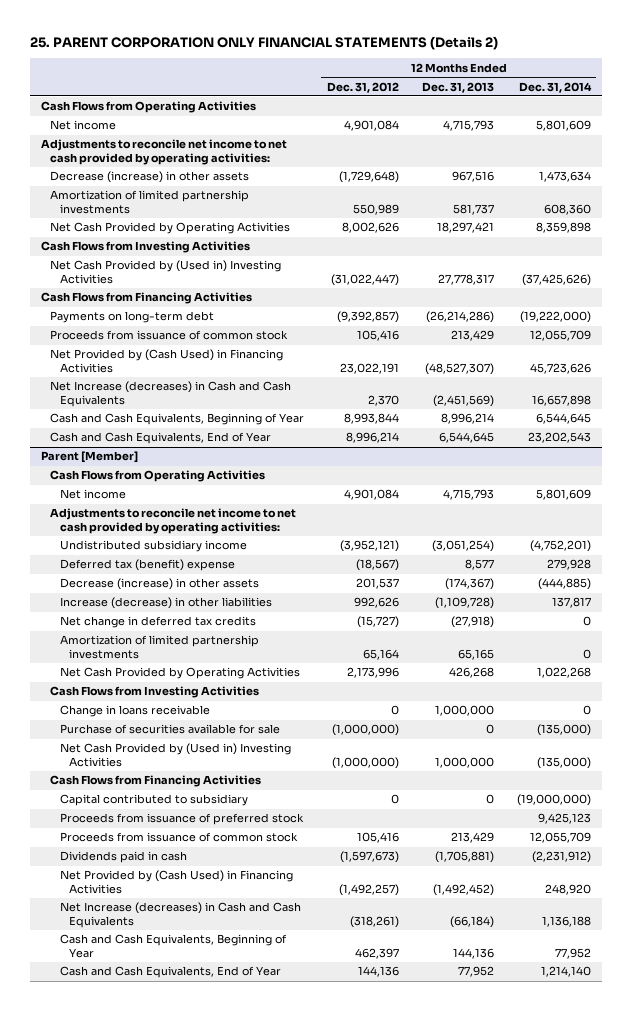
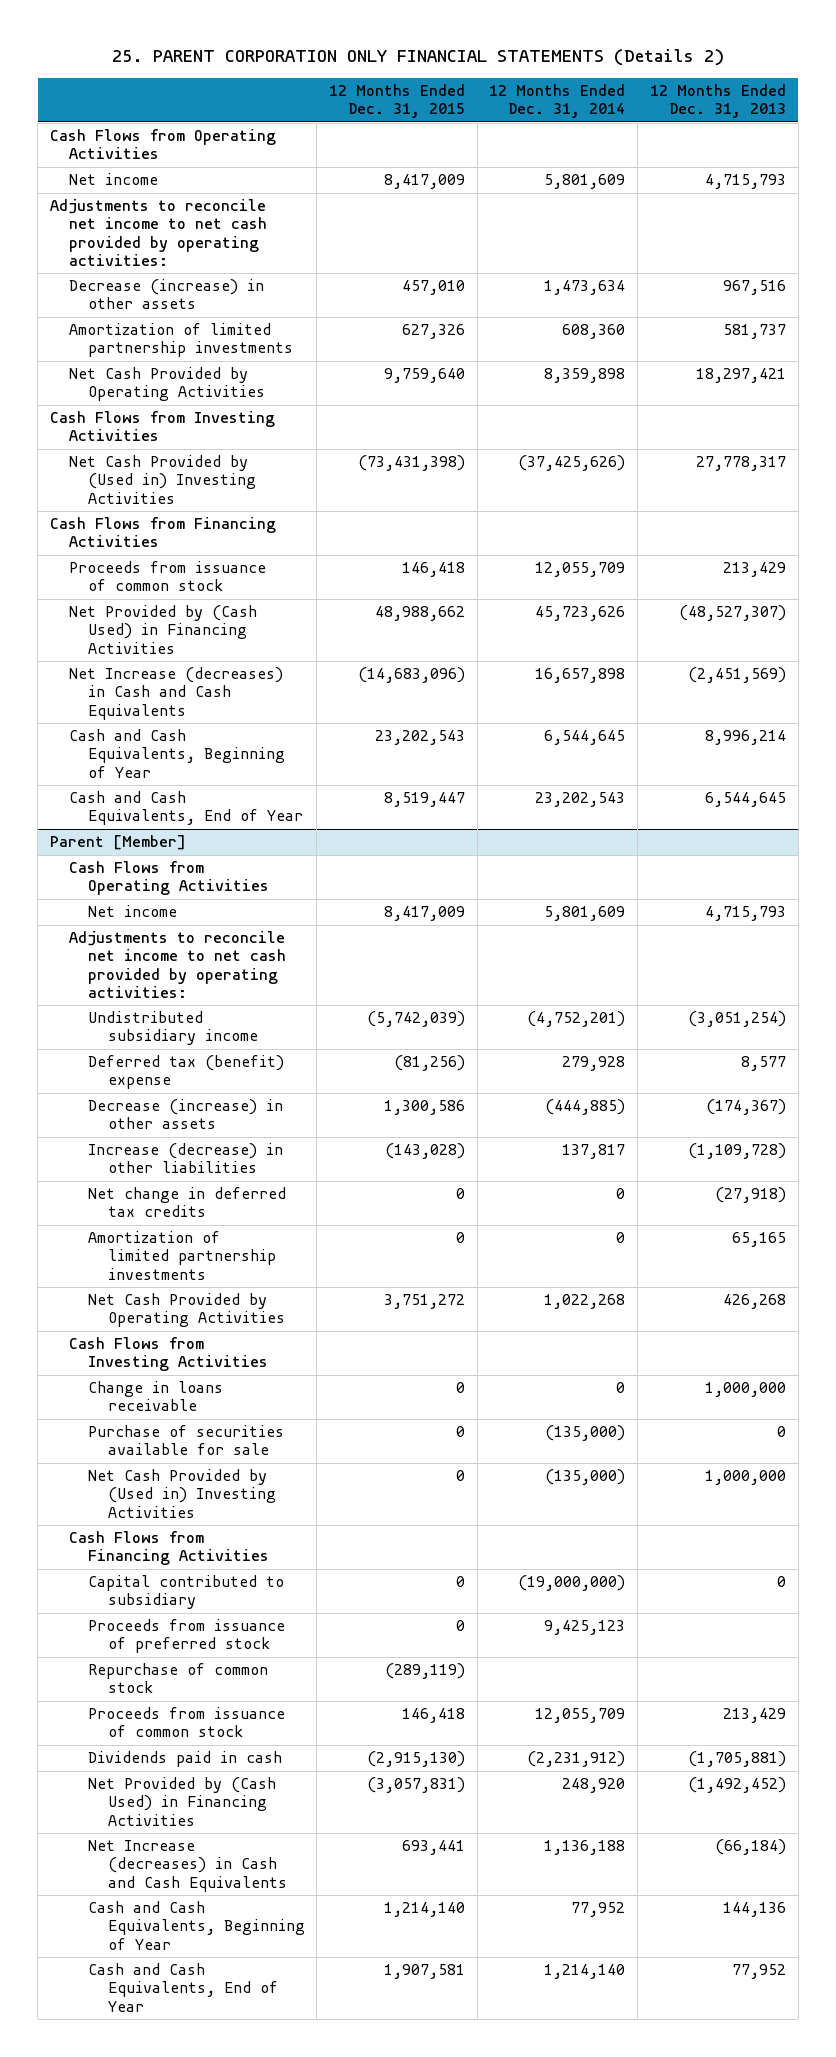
[327,81,400,93] Dec. 31, 2012 -> none
none -> [329,84,466,119] 12 Months Ended Dec. 31, 2015
[50,311,215,324] Payments on long-term debt -> none
none -> [88,1663,269,1694] Repurchase of common stock

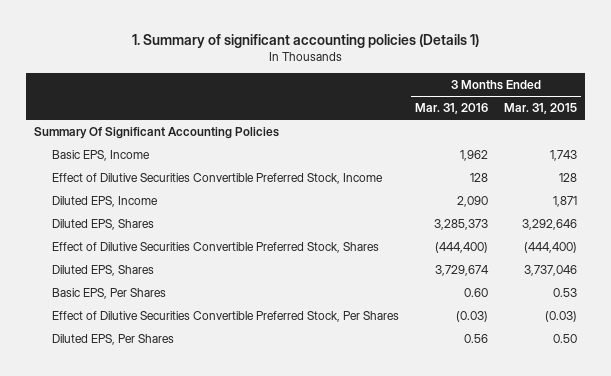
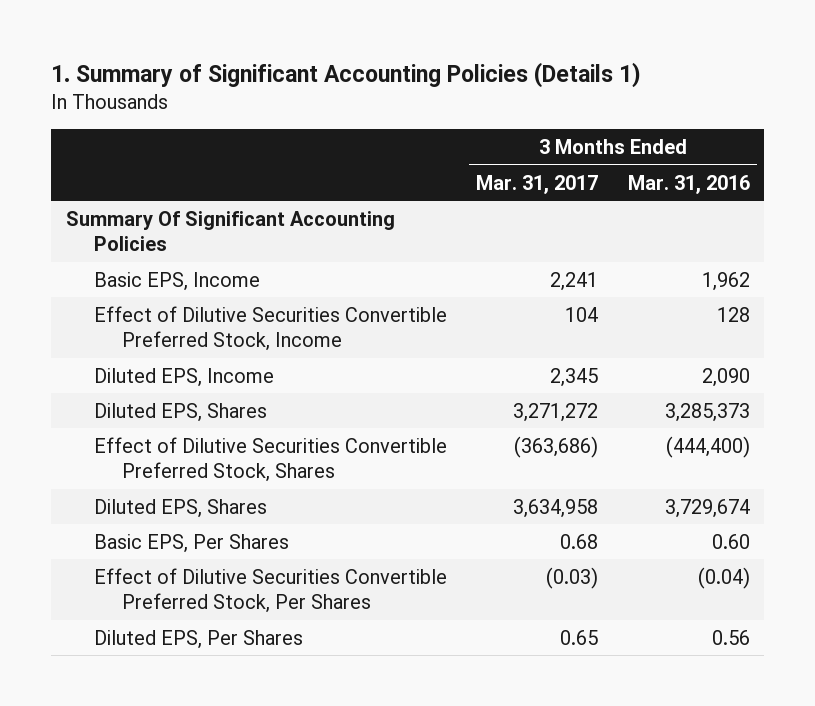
[131,33,479,48] 1. Summary of significant accounting policies (Details 1) -> [50,62,641,89] 1. Summary of Significant Accounting Policies (Details 1)
[503,103,577,115] Mar. 31, 2015 -> none
none -> [476,174,599,194] Mar. 31, 2017
[455,310,488,322] (0.03) -> [697,566,750,589] (0.04)

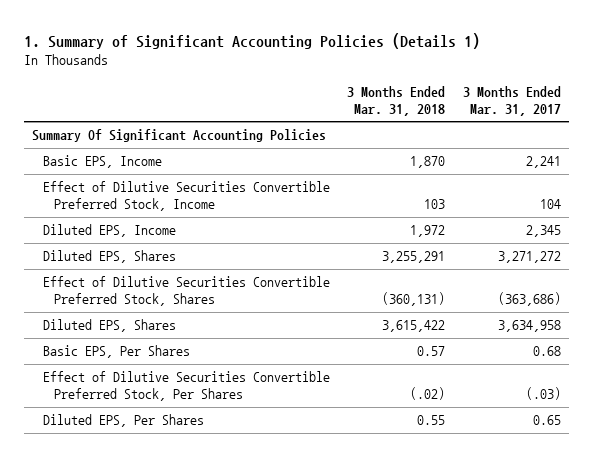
[627,174,750,194] Mar. 31, 2016 -> none
none -> [347,85,446,116] 3 Months Ended Mar. 31, 2018
[546,566,599,589] (0.03) -> [525,387,561,401] (.03)

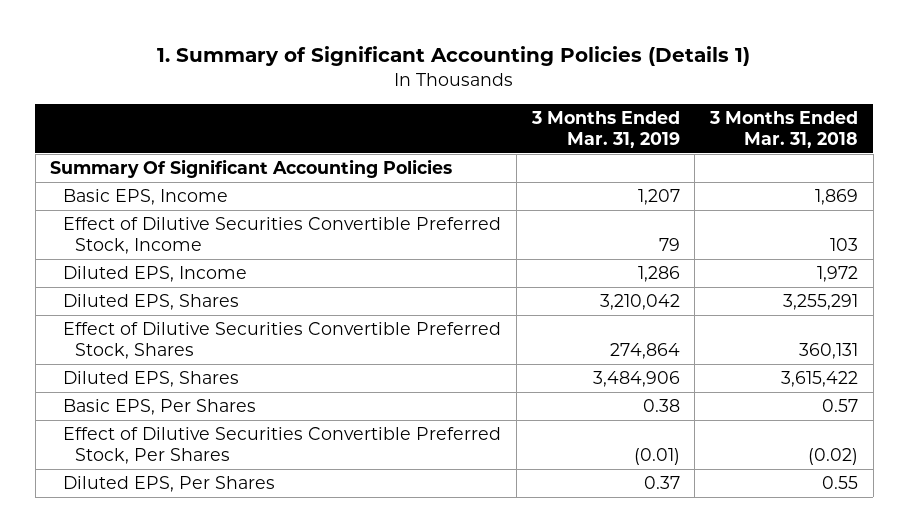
[462,85,561,116] 3 Months Ended Mar. 31, 2017 -> none
none -> [530,110,680,148] 3 Months Ended Mar. 31, 2019
[410,156,446,169] 1,870 -> [815,188,859,205] 1,869
[382,292,446,307] (360,131) -> [799,343,859,360] 360,131
[410,387,446,401] (.02) -> [808,448,859,466] (0.02)

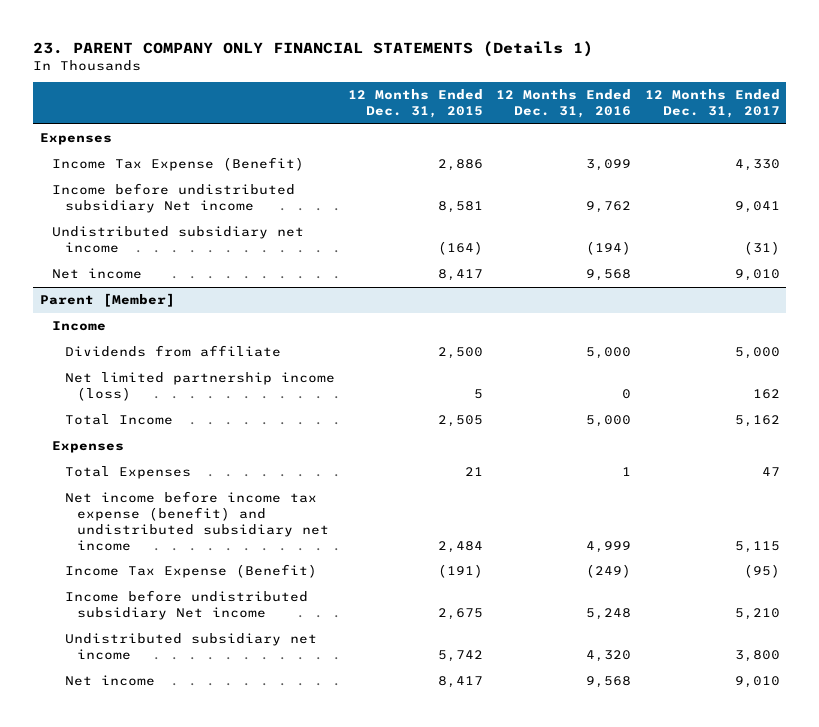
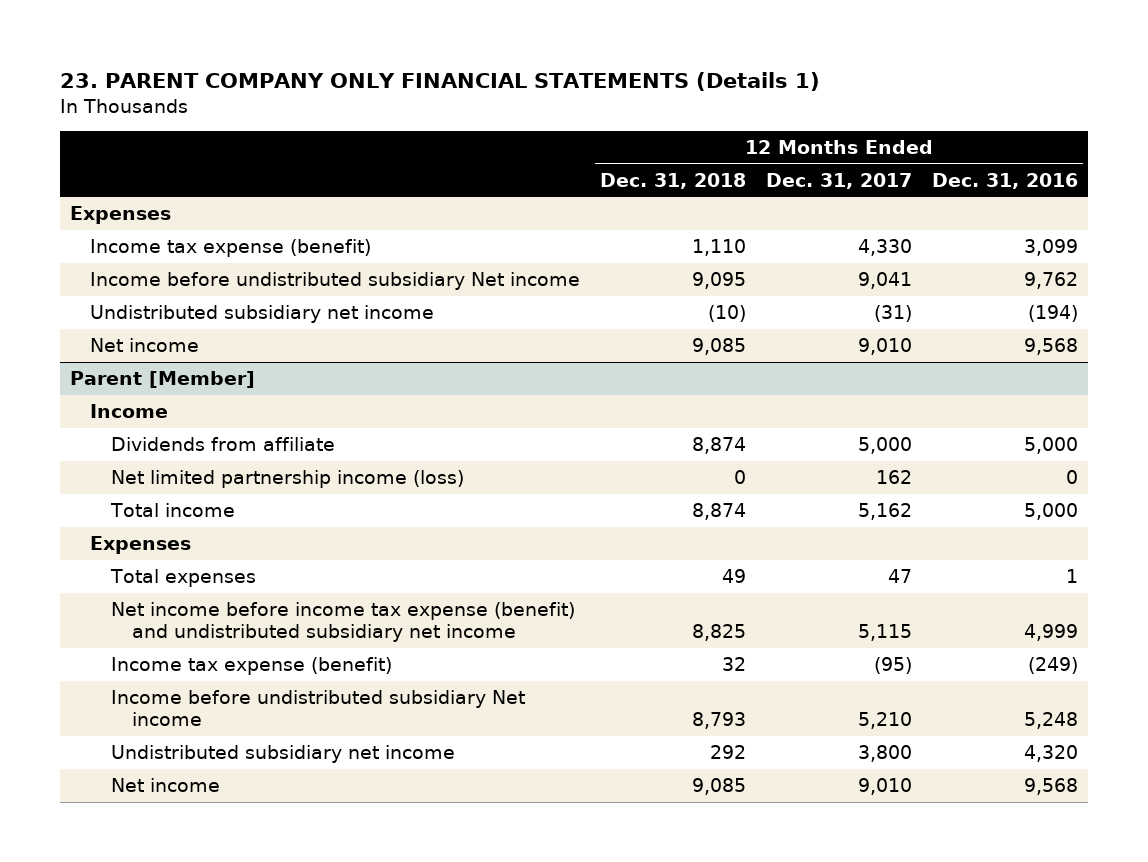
[348,89,484,119] 12 Months Ended Dec. 31, 2015 -> none
none -> [600,172,747,189] Dec. 31, 2018
[52,157,305,172] Income Tax Expense (Benefit) -> [90,239,372,258] Income tax expense (benefit)
[64,414,173,426] Total Income -> [110,503,236,518] Total income
[64,466,191,480] Total Expenses -> [110,569,257,588] Total expenses
[64,564,317,579] Income Tax Expense (Benefit) -> [111,657,393,676] Income tax expense (benefit)

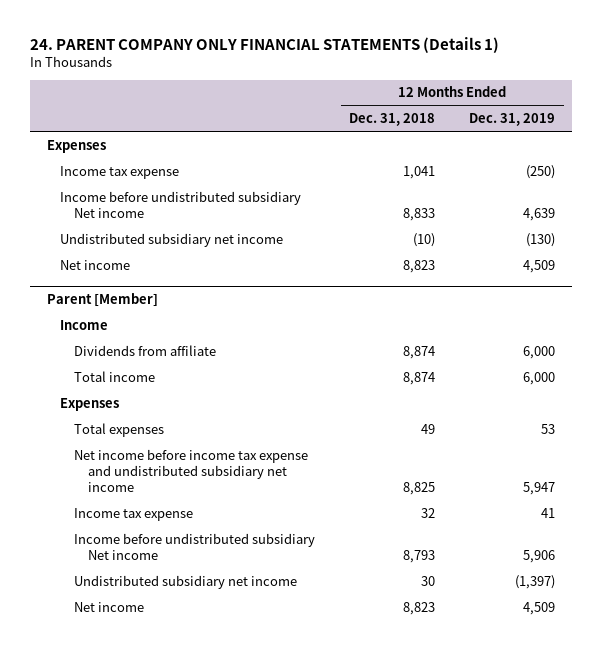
[59,72,820,92] 23. PARENT COMPANY ONLY FINANCIAL STATEMENTS (Details 1) -> [29,36,499,53] 24. PARENT COMPANY ONLY FINANCIAL STATEMENTS (Details 1)
[766,172,913,189] Dec. 31, 2017 -> none
[932,172,1079,189] Dec. 31, 2016 -> none
none -> [469,112,556,126] Dec. 31, 2019
[90,239,372,258] Income tax expense (benefit) -> [60,165,180,179] Income tax expense
[692,239,747,257] 1,110 -> [403,165,436,179] 1,041
[692,272,747,290] 9,095 -> [403,207,436,221] 8,833
[692,338,747,356] 9,085 -> [403,259,436,273] 8,823
[111,470,465,489] Net limited partnership income (loss) -> none
[111,602,576,643] Net income before income tax expense (benefit) and undistributed subsidiary net income -> [73,448,308,492] Net income before income tax expense and undistributed subsidiary net income
[111,657,393,676] Income tax expense (benefit) -> [73,507,193,521] Income tax expense
[710,745,747,760] 292 -> [421,575,436,586] 30
[692,778,747,796] 9,085 -> [403,601,436,615] 8,823

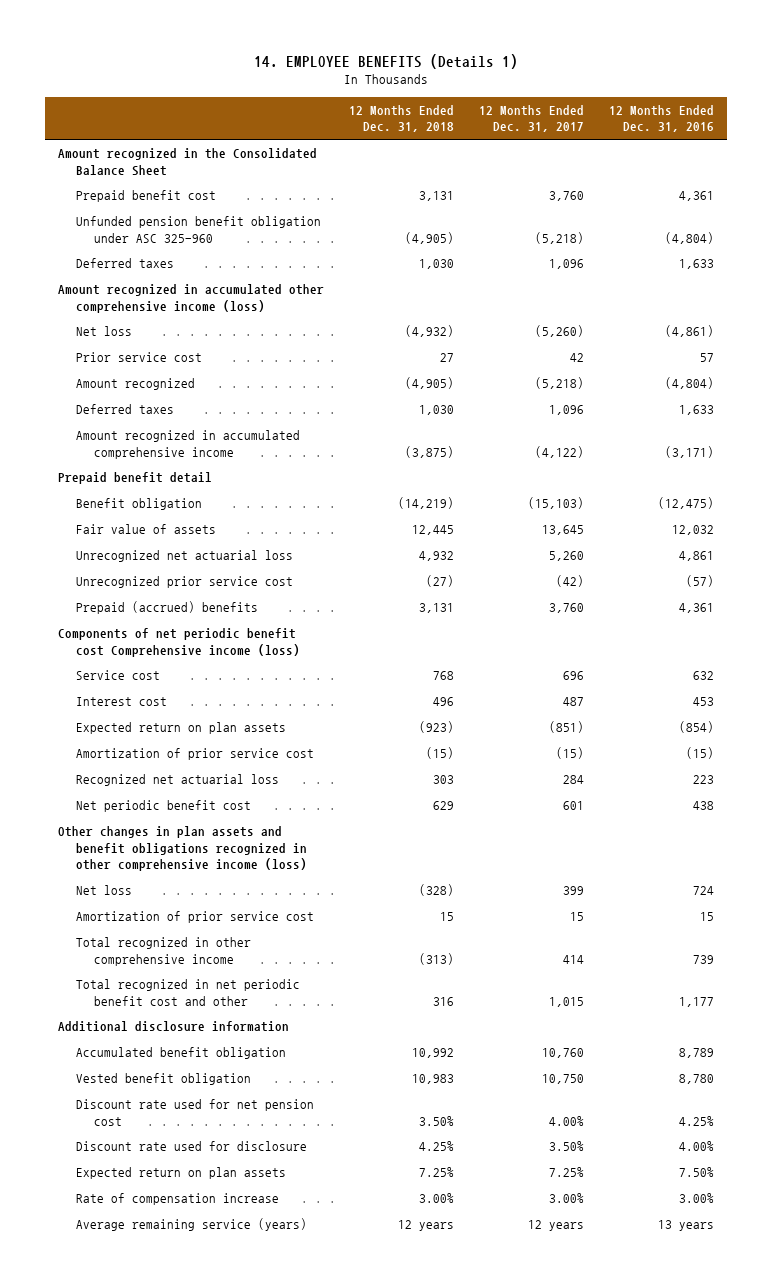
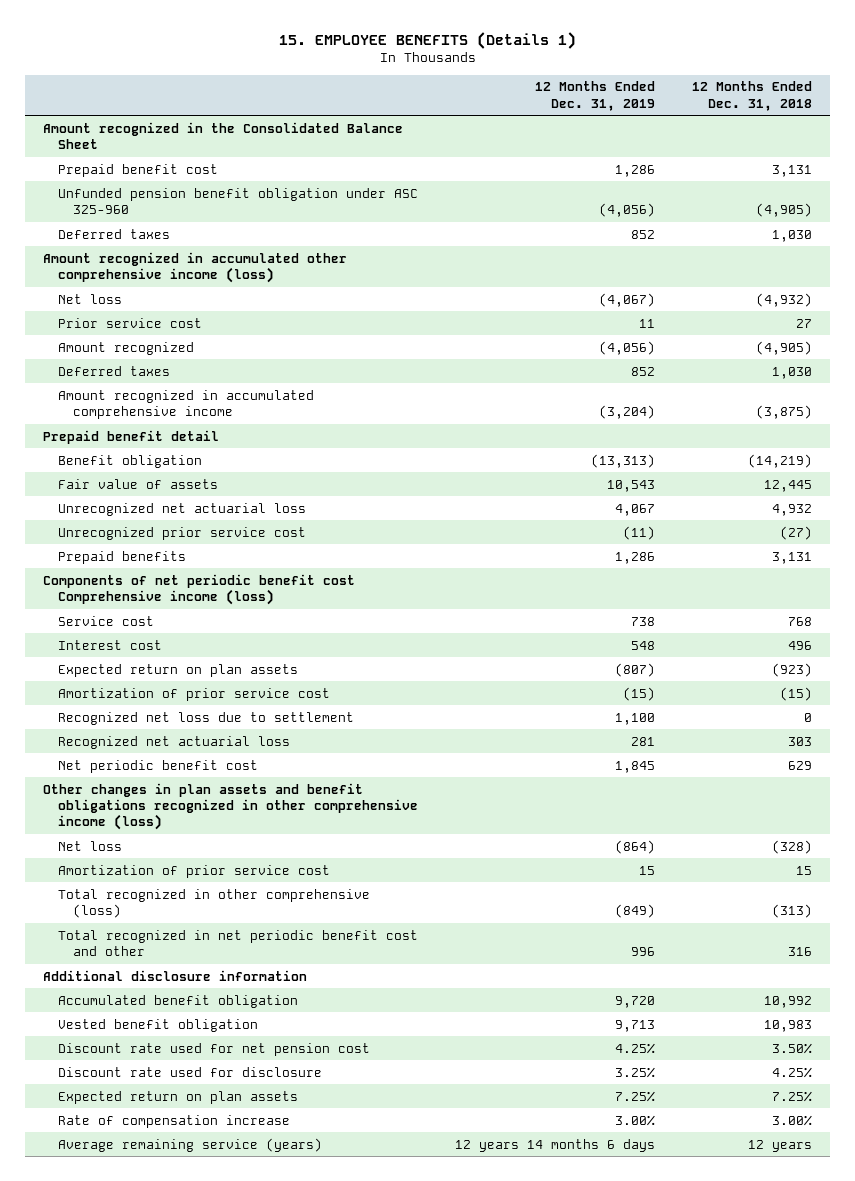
[254,53,519,69] 14. EMPLOYEE BENEFITS (Details 1) -> [278,31,576,49] 15. EMPLOYEE BENEFITS (Details 1)
[479,104,585,133] 12 Months Ended Dec. 31, 2017 -> none
[609,104,715,133] 12 Months Ended Dec. 31, 2016 -> none
none -> [534,81,655,111] 12 Months Ended Dec. 31, 2019
[76,601,259,615] Prepaid (accrued) benefits -> [58,550,187,564] Prepaid benefits
none -> [58,711,355,725] Recognized net loss due to settlement
[76,937,252,966] Total recognized in other comprehensive income -> [58,888,371,918] Total recognized in other comprehensive (loss)

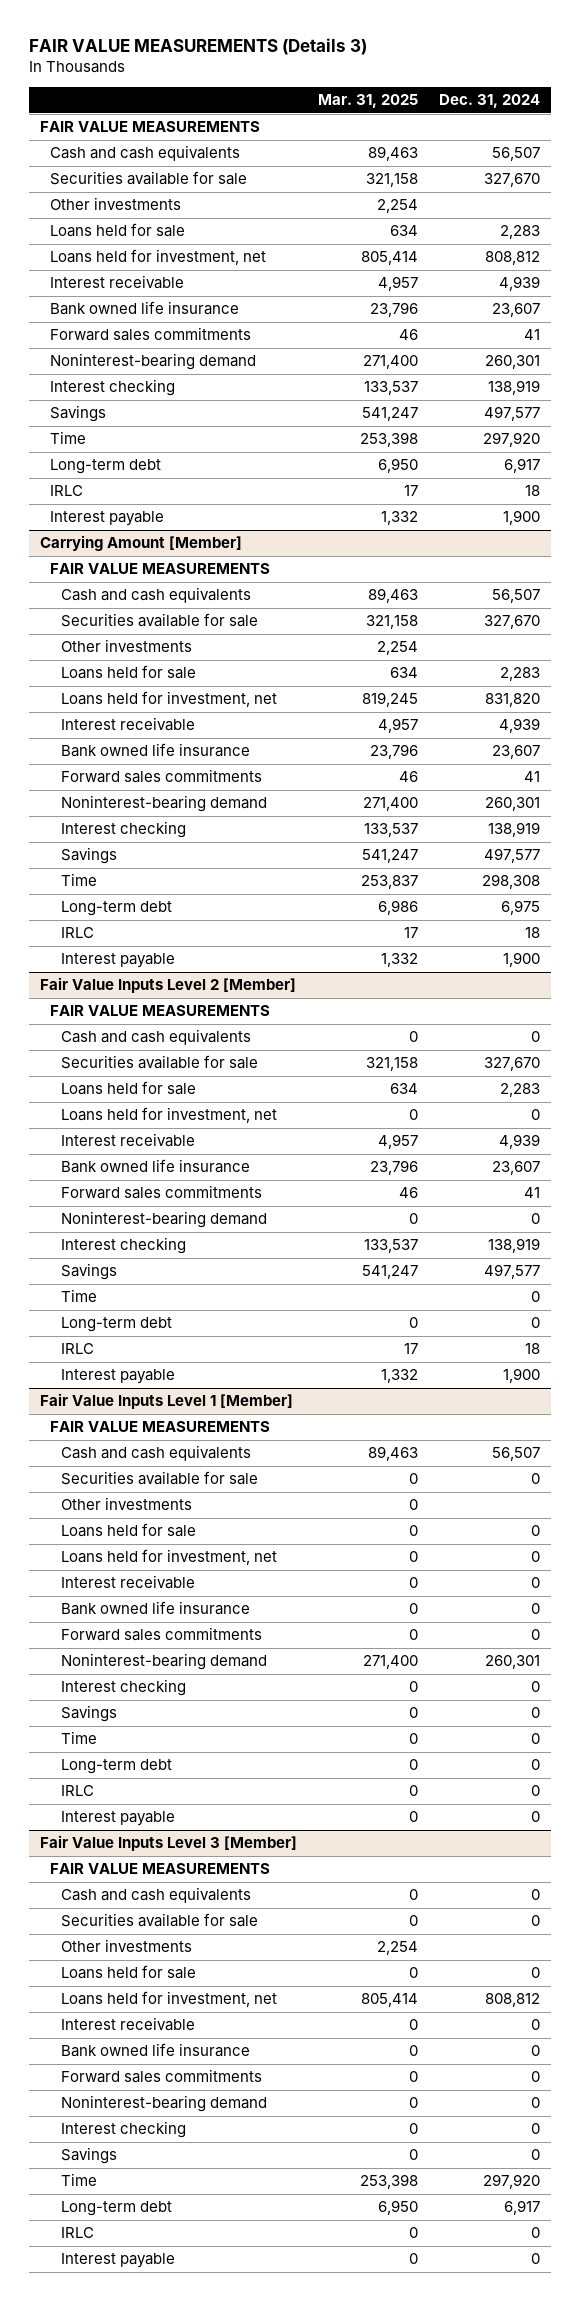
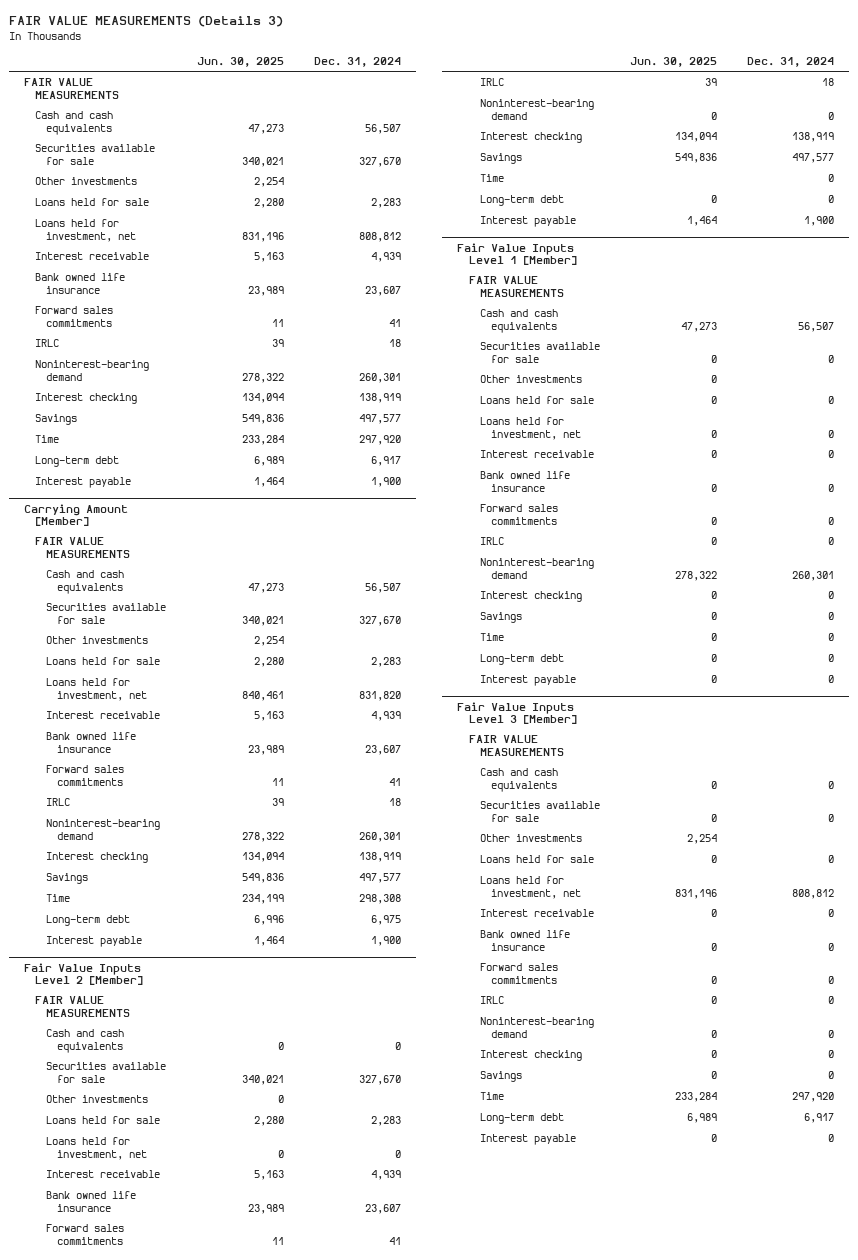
[318,94,419,109] Mar. 31, 2025 -> none
none -> [196,56,284,67] Jun. 30, 2025
[50,485,84,497] IRLC -> [35,339,60,348] IRLC
[60,927,94,939] IRLC -> [46,798,71,807] IRLC
none -> [46,1095,149,1104] Other investments
[60,1343,94,1355] IRLC -> [479,78,504,87] IRLC
[60,1785,94,1797] IRLC -> [479,537,504,546] IRLC
[60,2227,94,2239] IRLC -> [479,996,504,1005] IRLC

